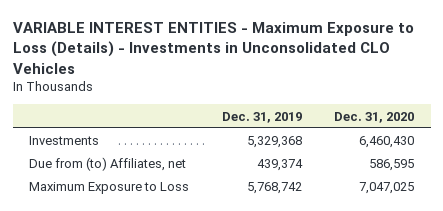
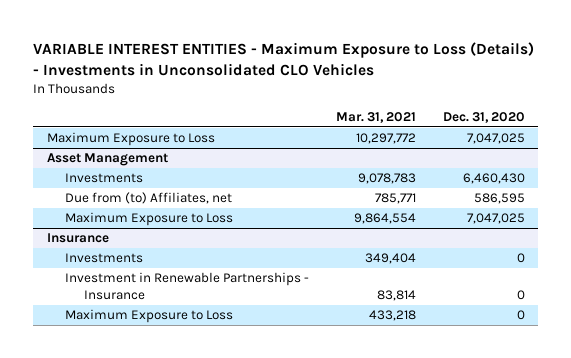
[221,111,302,123] Dec. 31, 2019 -> none
none -> [335,111,416,123] Mar. 31, 2021
none -> [46,132,215,147] Maximum Exposure to Loss
none -> [46,153,168,167] Asset Management
none -> [46,233,109,244] Insurance
none -> [65,253,144,264] Investments
none -> [65,272,310,300] Investment in Renewable Partnerships - Insurance
none -> [65,309,234,324] Maximum Exposure to Loss

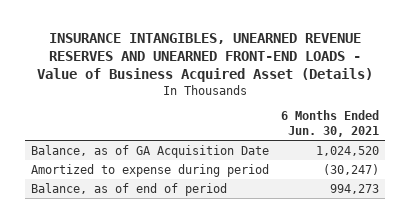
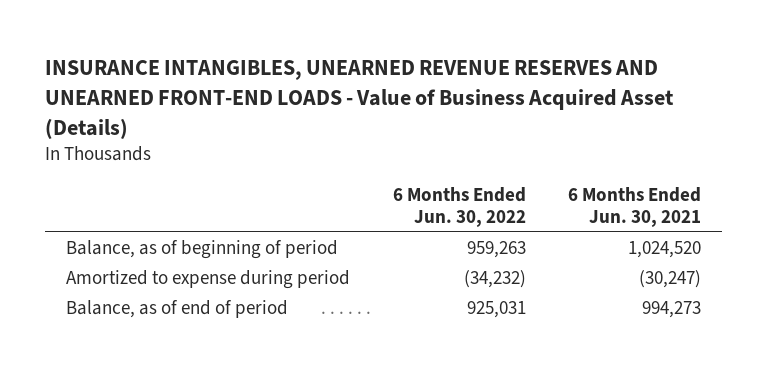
none -> [392,186,526,228] 6 Months Ended Jun. 30, 2022
[30,144,269,158] Balance, as of GA Acquisition Date -> [66,240,339,260] Balance, as of beginning of period

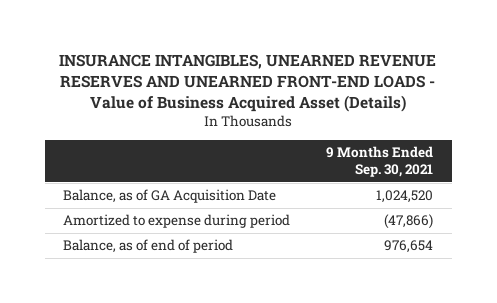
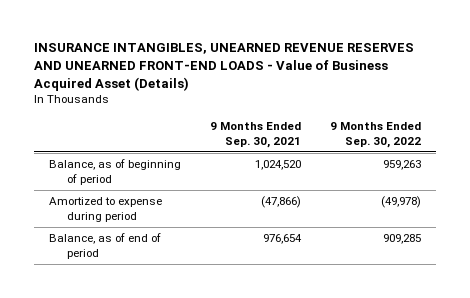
none -> [330,122,422,148] 9 Months Ended Sep. 30, 2022
[63,189,277,204] Balance, as of GA Acquisition Date -> [48,159,181,186] Balance, as of beginning of period

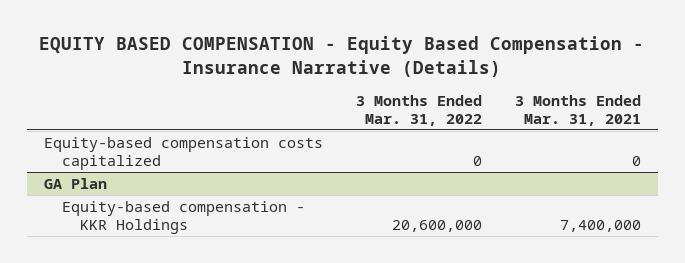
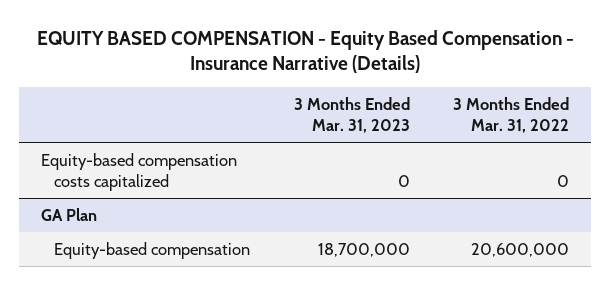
[515,94,642,126] 3 Months Ended Mar. 31, 2021 -> none
none -> [293,96,410,134] 3 Months Ended Mar. 31, 2023
[61,201,305,234] Equity-based compensation - KKR Holdings -> [54,241,251,259] Equity-based compensation

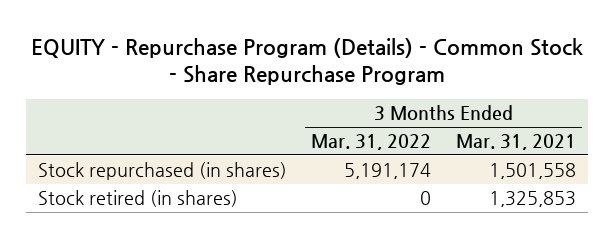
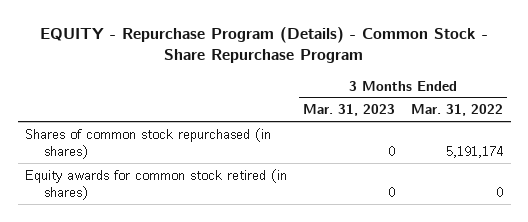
[455,134,576,151] Mar. 31, 2021 -> none
none -> [303,104,396,117] Mar. 31, 2023
[38,162,288,181] Stock repurchased (in shares) -> [25,127,272,159] Shares of common stock repurchased (in shares)
[38,190,239,208] Stock retired (in shares) -> [25,168,288,200] Equity awards for common stock retired (in shares)

